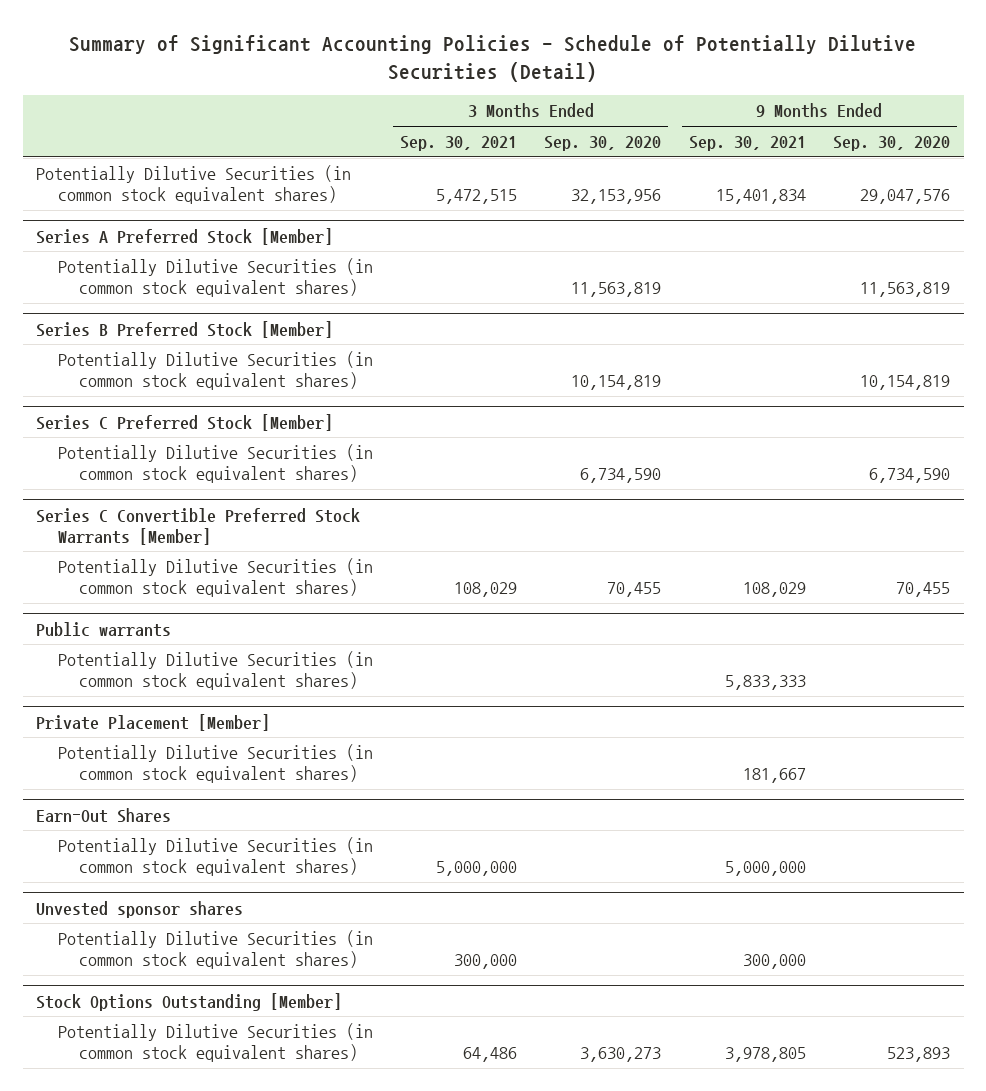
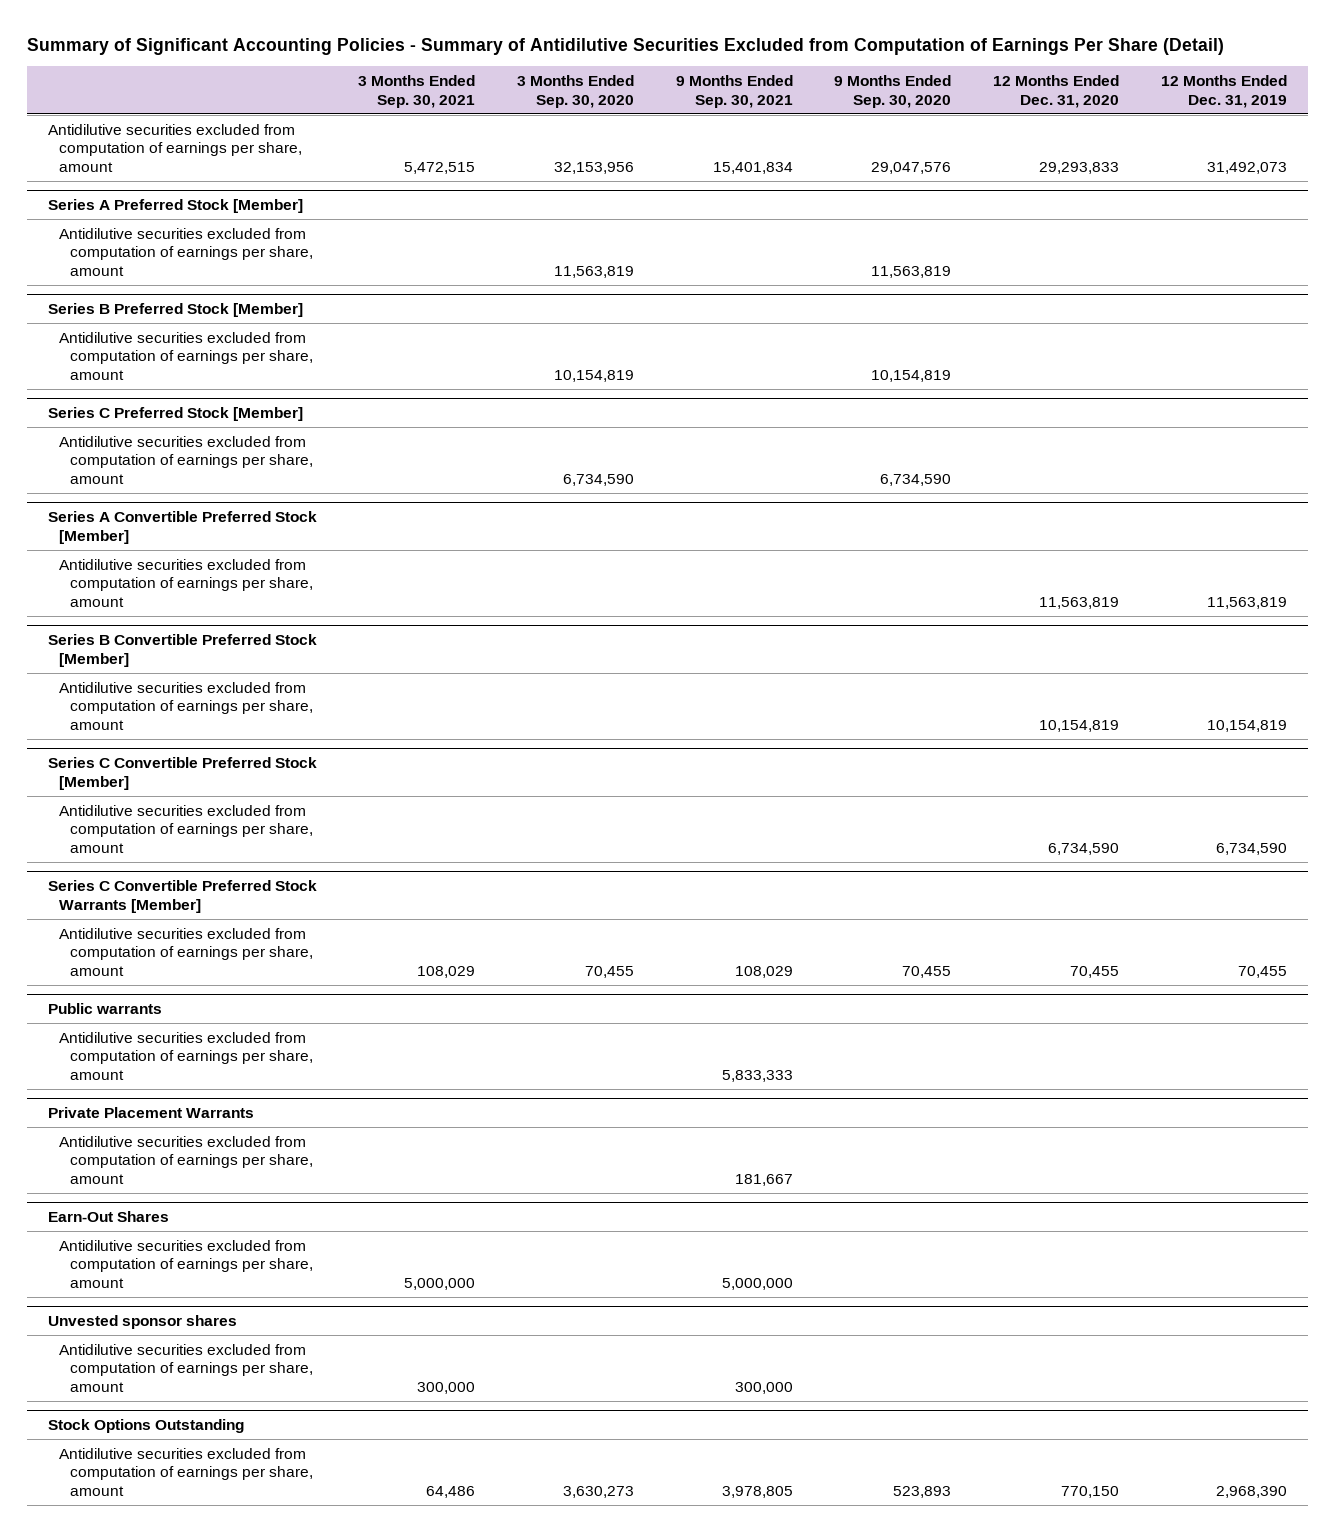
[69,35,917,82] Summary of Significant Accounting Policies - Schedule of Potentially Dilutive Securities (Detail) -> [27,37,1225,55] Summary of Significant Accounting Policies - Summary of Antidilutive Securities Excluded from Computation of Earnings Per Share (Detail)
none -> [993,74,1120,108] 12 Months Ended Dec. 31, 2020
none -> [1160,74,1287,108] 12 Months Ended Dec. 31, 2019
[36,165,352,205] Potentially Dilutive Securities (in common stock equivalent shares) -> [47,123,302,173] Antidilutive securities excluded from computation of earnings per share, amount
[57,258,373,298] Potentially Dilutive Securities (in common stock equivalent shares) -> [58,227,313,277] Antidilutive securities excluded from computation of earnings per share, amount
[57,351,373,391] Potentially Dilutive Securities (in common stock equivalent shares) -> [58,331,313,381] Antidilutive securities excluded from computation of earnings per share, amount
[57,444,373,484] Potentially Dilutive Securities (in common stock equivalent shares) -> [58,435,313,485] Antidilutive securities excluded from computation of earnings per share, amount
none -> [47,511,317,544] Series A Convertible Preferred Stock [Member]
none -> [58,558,313,608] Antidilutive securities excluded from computation of earnings per share, amount
none -> [47,634,317,667] Series B Convertible Preferred Stock [Member]
none -> [58,681,313,731] Antidilutive securities excluded from computation of earnings per share, amount
none -> [47,757,317,790] Series C Convertible Preferred Stock [Member]
none -> [58,804,313,854] Antidilutive securities excluded from computation of earnings per share, amount
[57,558,373,598] Potentially Dilutive Securities (in common stock equivalent shares) -> [58,927,313,977] Antidilutive securities excluded from computation of earnings per share, amount
[36,713,271,731] Private Placement [Member] -> none
[57,744,373,784] Potentially Dilutive Securities (in common stock equivalent shares) -> none
[57,651,373,691] Potentially Dilutive Securities (in common stock equivalent shares) -> [58,1031,313,1081] Antidilutive securities excluded from computation of earnings per share, amount
none -> [47,1107,254,1119] Private Placement Warrants
none -> [58,1135,313,1185] Antidilutive securities excluded from computation of earnings per share, amount
[57,837,373,877] Potentially Dilutive Securities (in common stock equivalent shares) -> [58,1239,313,1289] Antidilutive securities excluded from computation of earnings per share, amount
[57,930,373,970] Potentially Dilutive Securities (in common stock equivalent shares) -> [58,1343,313,1393] Antidilutive securities excluded from computation of earnings per share, amount
[36,992,343,1011] Stock Options Outstanding [Member] -> [47,1419,244,1434] Stock Options Outstanding
[57,1023,373,1063] Potentially Dilutive Securities (in common stock equivalent shares) -> [58,1447,313,1497] Antidilutive securities excluded from computation of earnings per share, amount

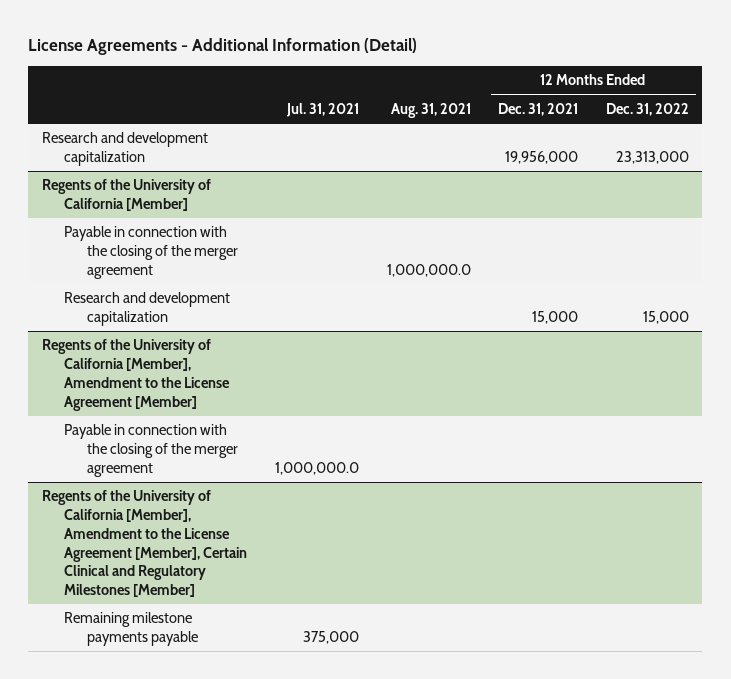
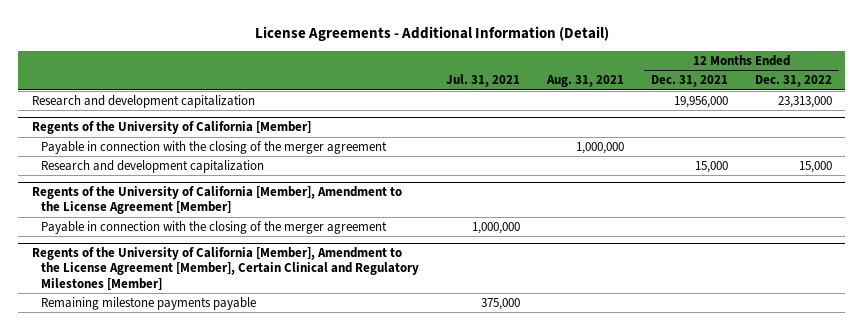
[386,263,471,277] 1,000,000.0 -> [576,141,625,154] 1,000,000
[275,461,360,475] 1,000,000.0 -> [472,221,521,234] 1,000,000

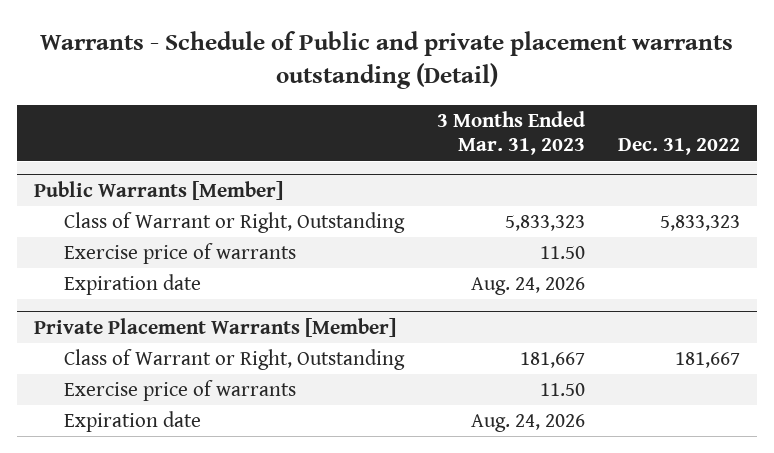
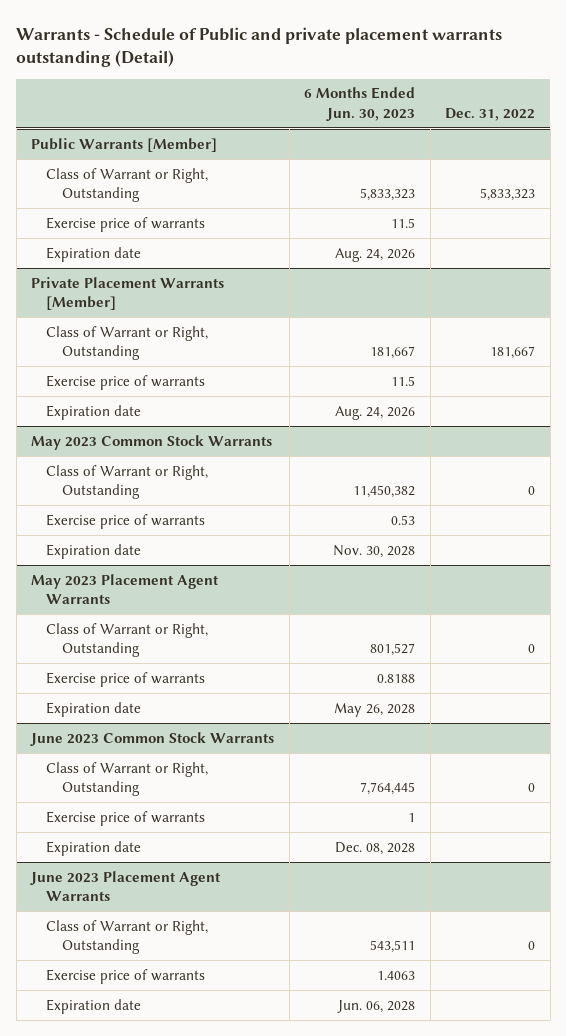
[437,110,586,156] 3 Months Ended Mar. 31, 2023 -> none
none -> [304,87,416,121] 6 Months Ended Jun. 30, 2023
none -> [31,434,273,450] May 2023 Common Stock Warrants
none -> [46,464,209,500] Class of Warrant or Right, Outstanding
none -> [46,513,206,529] Exercise price of warrants
none -> [46,543,142,559] Expiration date
none -> [31,573,220,605] May 2023 Placement Agent Warrants
none -> [46,622,209,658] Class of Warrant or Right, Outstanding
none -> [46,671,206,687] Exercise price of warrants
none -> [46,701,142,717] Expiration date
none -> [30,731,275,746] June 2023 Common Stock Warrants
none -> [46,761,209,797] Class of Warrant or Right, Outstanding
none -> [46,810,206,826] Exercise price of warrants
none -> [46,840,142,856] Expiration date
none -> [30,870,222,902] June 2023 Placement Agent Warrants
none -> [46,919,209,955] Class of Warrant or Right, Outstanding
none -> [46,968,206,984] Exercise price of warrants
none -> [46,998,142,1014] Expiration date

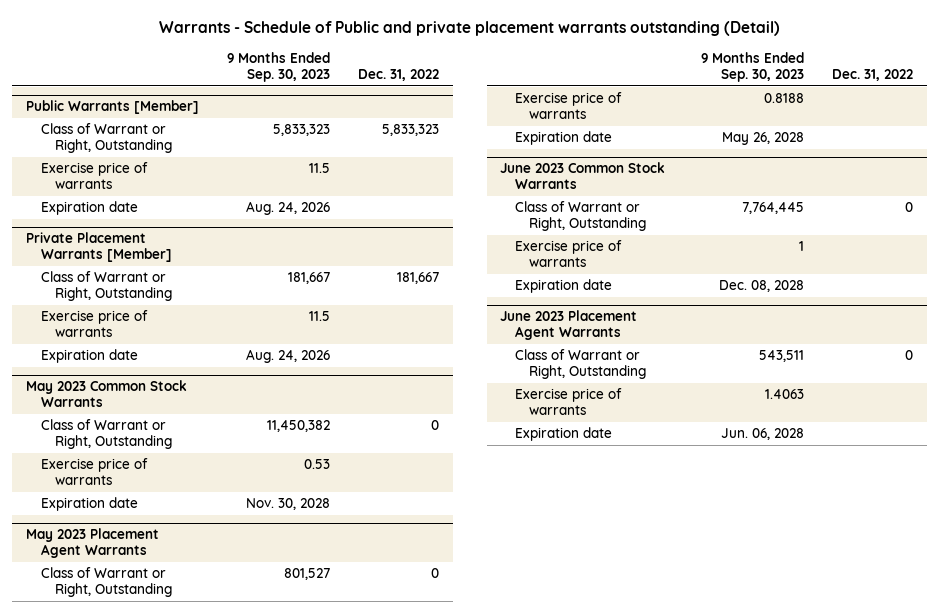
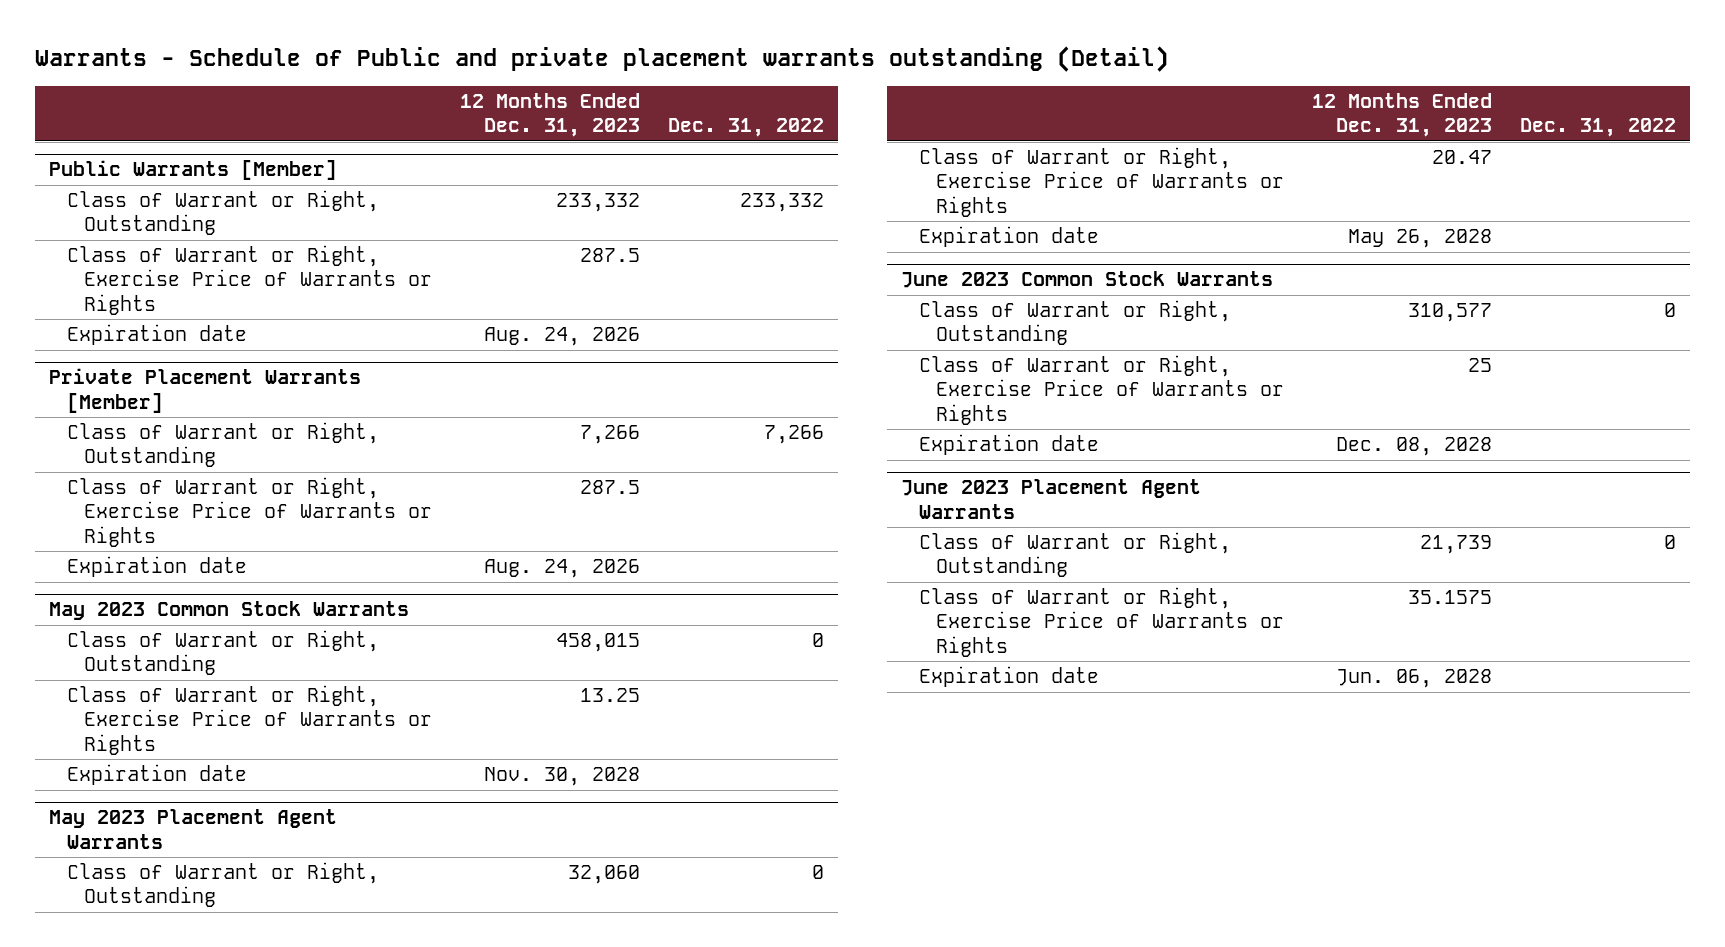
[227,51,331,82] 9 Months Ended Sep. 30, 2023 -> none
none -> [459,93,640,138] 12 Months Ended Dec. 31, 2023
[382,124,440,137] 5,833,323 -> [739,193,824,213] 233,332
[40,162,148,190] Exercise price of warrants -> [66,245,432,315] Class of Warrant or Right, Exercise Price of Warrants or Rights
[397,272,440,285] 181,667 -> [763,425,824,445] 7,266
[40,310,148,338] Exercise price of warrants -> [66,477,432,547] Class of Warrant or Right, Exercise Price of Warrants or Rights
[40,458,148,486] Exercise price of warrants -> [66,685,432,755] Class of Warrant or Right, Exercise Price of Warrants or Rights
[514,92,622,120] Exercise price of warrants -> [918,147,1285,217] Class of Warrant or Right, Exercise Price of Warrants or Rights
[514,240,622,268] Exercise price of warrants -> [918,355,1285,425] Class of Warrant or Right, Exercise Price of Warrants or Rights
[514,388,622,416] Exercise price of warrants -> [918,587,1285,657] Class of Warrant or Right, Exercise Price of Warrants or Rights

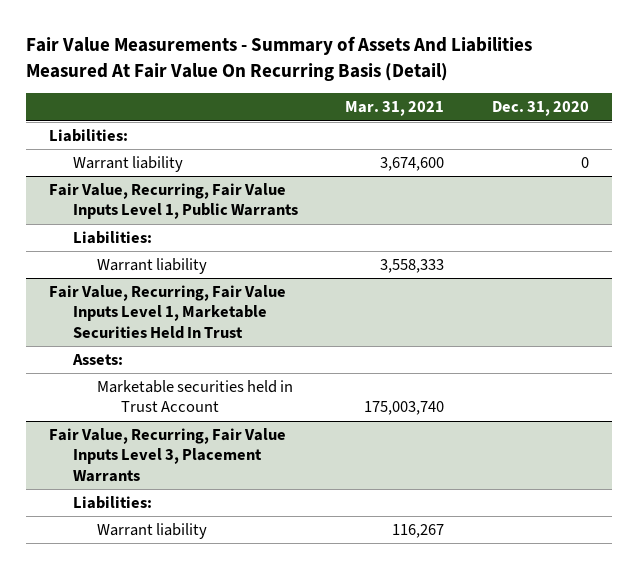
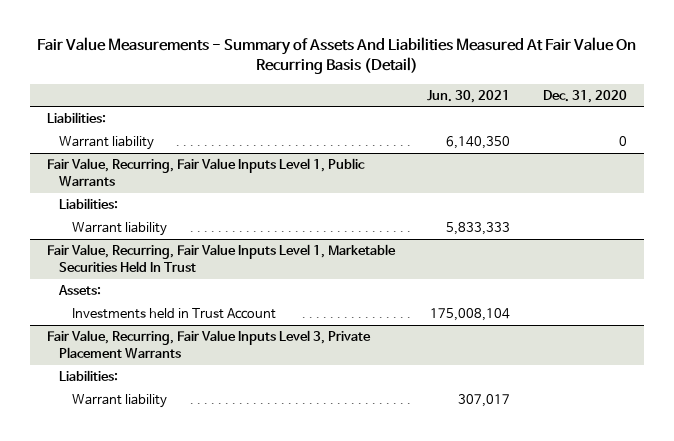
[345,101,445,117] Mar. 31, 2021 -> none
none -> [427,89,511,103] Jun. 30, 2021
[97,380,294,413] Marketable securities held in Trust Account -> [71,308,276,320] Investments held in Trust Account
[49,428,287,482] Fair Value, Recurring, Fair Value Inputs Level 3, Placement Warrants -> [46,330,371,359] Fair Value, Recurring, Fair Value Inputs Level 3, Private Placement Warrants

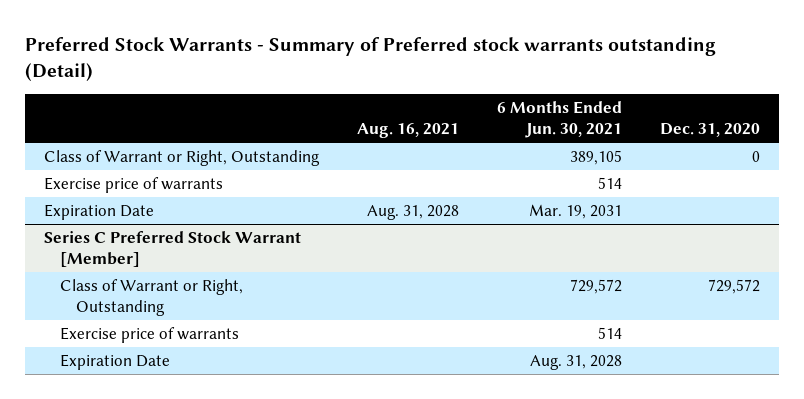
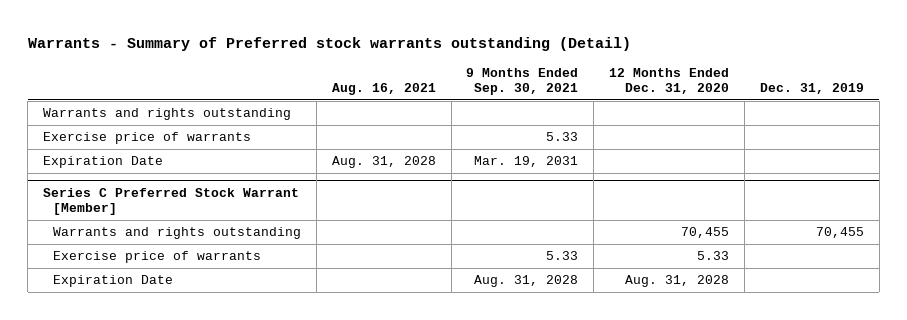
[24,36,716,82] Preferred Stock Warrants - Summary of Preferred stock warrants outstanding (Detail) -> [27,36,631,51] Warrants - Summary of Preferred stock warrants outstanding (Detail)
[496,101,622,139] 6 Months Ended Jun. 30, 2021 -> none
[659,123,760,138] Dec. 31, 2020 -> none
none -> [466,68,579,96] 9 Months Ended Sep. 30, 2021
none -> [609,68,730,95] 12 Months Ended Dec. 31, 2020
none -> [759,83,864,95] Dec. 31, 2019
[43,149,320,166] Class of Warrant or Right, Outstanding -> [43,108,292,121] Warrants and rights outstanding
[59,278,243,317] Class of Warrant or Right, Outstanding -> [52,227,301,240] Warrants and rights outstanding

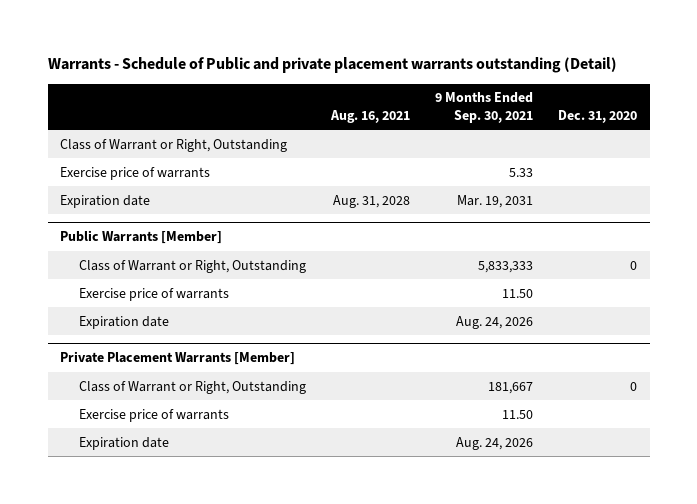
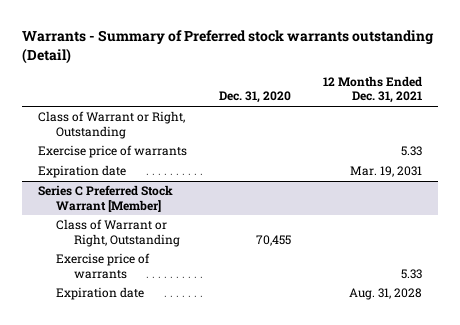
[47,57,617,74] Warrants - Schedule of Public and private placement warrants outstanding (Detail) -> [22,29,435,64] Warrants - Summary of Preferred stock warrants outstanding (Detail)
[330,109,411,123] Aug. 16, 2021 -> none
[435,92,534,123] 9 Months Ended Sep. 30, 2021 -> none
none -> [322,76,422,104] 12 Months Ended Dec. 31, 2021
[60,230,223,245] Public Warrants [Member] -> none
[78,259,306,273] Class of Warrant or Right, Outstanding -> none
[78,287,229,301] Exercise price of warrants -> none
[78,315,169,329] Expiration date -> none
[60,351,296,366] Private Placement Warrants [Member] -> none
[78,380,306,394] Class of Warrant or Right, Outstanding -> none
[78,408,229,422] Exercise price of warrants -> none
[78,436,169,450] Expiration date -> none
none -> [37,185,173,212] Series C Preferred Stock Warrant [Member]
none -> [55,219,180,247] Class of Warrant or Right, Outstanding
none -> [55,253,150,279] Exercise price of warrants
none -> [55,287,144,301] Expiration date

